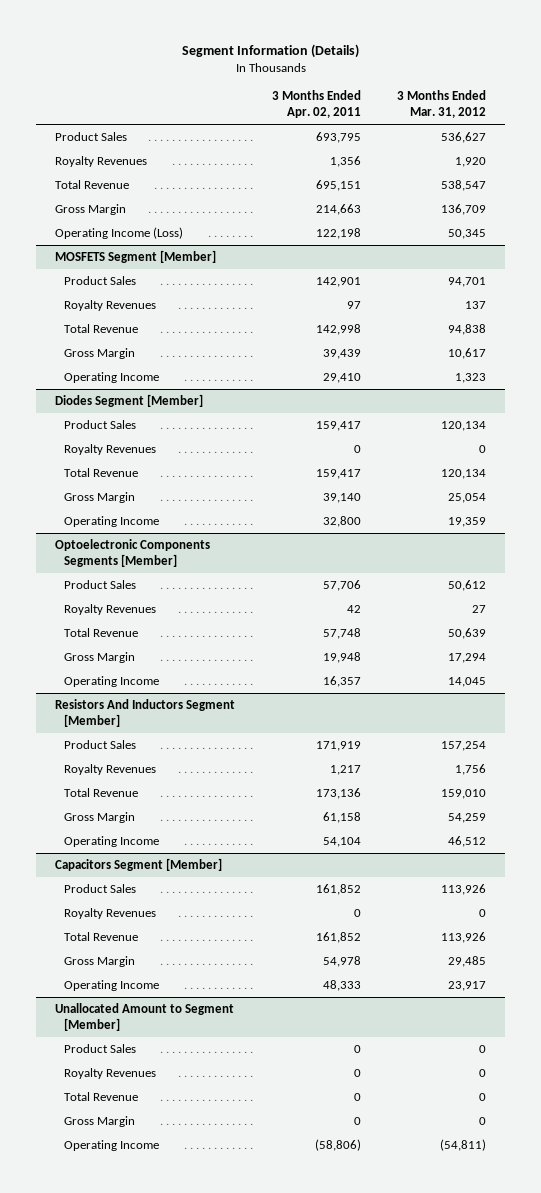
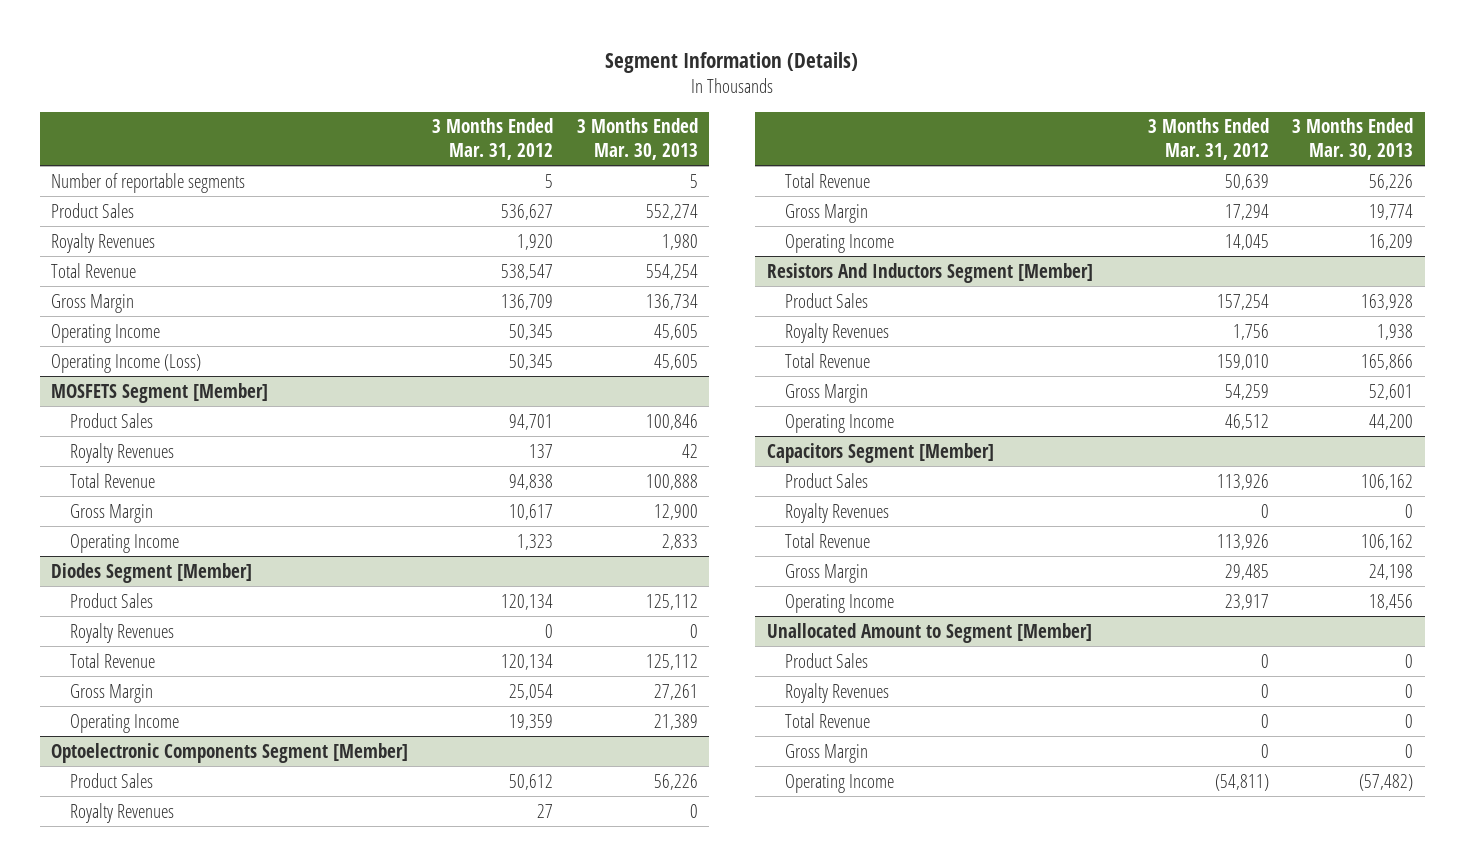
[271,90,361,119] 3 Months Ended Apr. 02, 2011 -> none
none -> [576,118,698,160] 3 Months Ended Mar. 30, 2013
none -> [51,172,246,193] Number of reportable segments
none -> [51,323,161,343] Operating Income
[54,538,210,567] Optoelectronic Components Segments [Member] -> [51,742,409,763] Optoelectronic Components Segment [Member]

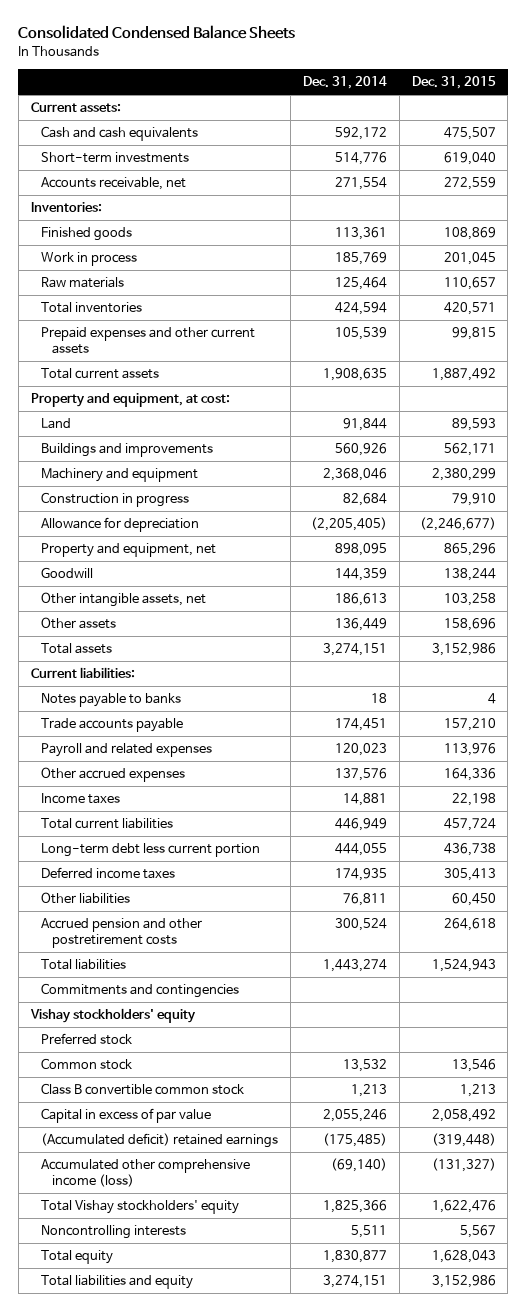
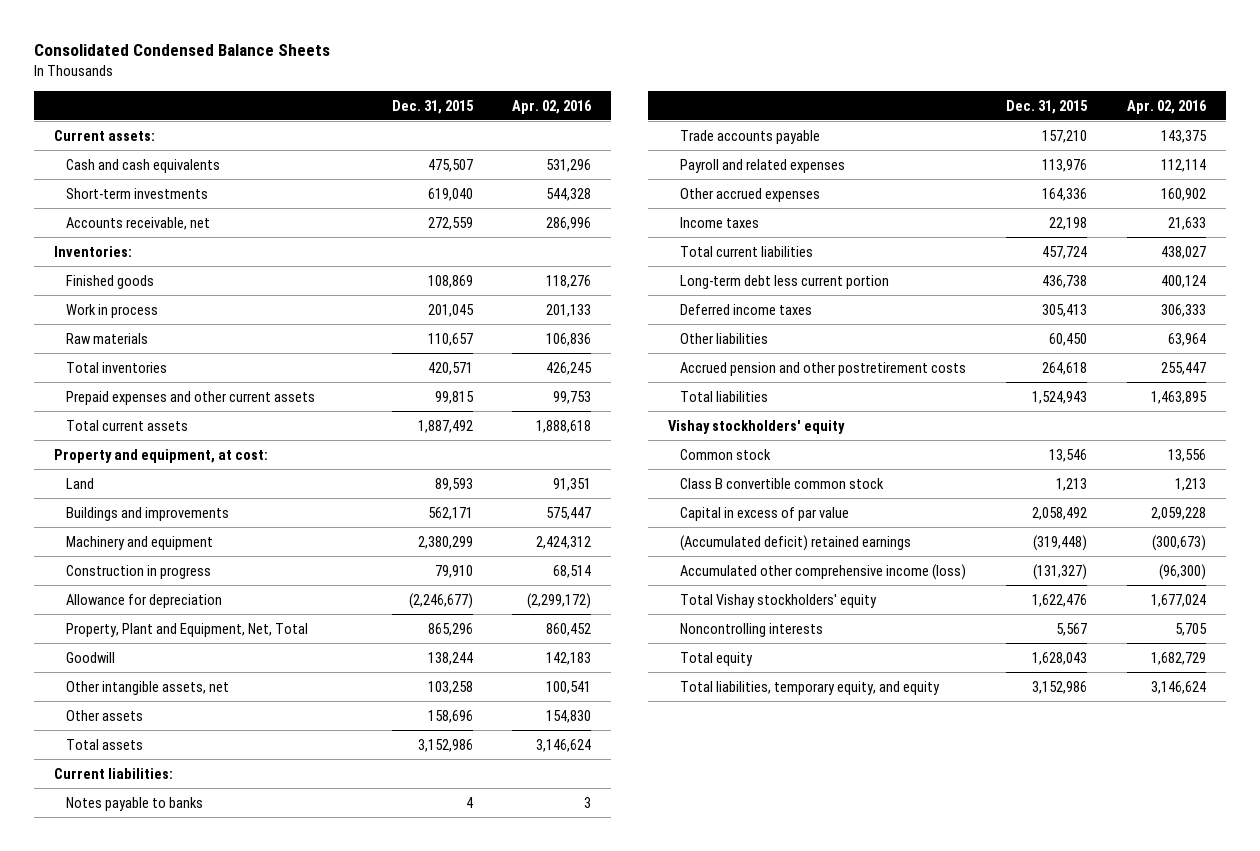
[302,76,387,90] Dec. 31, 2014 -> none
none -> [512,99,593,114] Apr. 02, 2016
[41,543,217,558] Property and equipment, net -> [65,622,308,637] Property, Plant and Equipment, Net, Total
[41,983,240,999] Commitments and contingencies -> none
[41,1033,133,1046] Preferred stock -> none
[41,1275,194,1290] Total liabilities and equity -> [680,680,941,695] Total liabilities, temporary equity, and equity

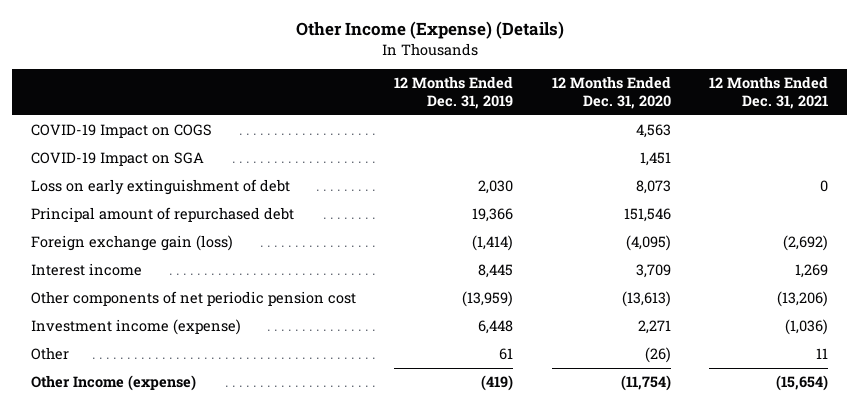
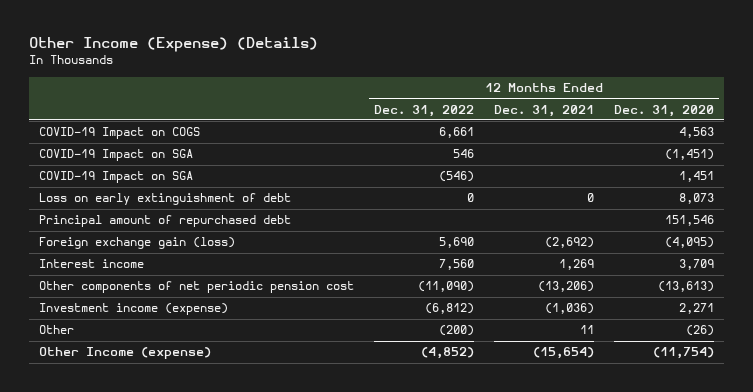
[394,76,514,110] 12 Months Ended Dec. 31, 2019 -> none
none -> [373,104,474,117] Dec. 31, 2022
none -> [38,149,193,162] COVID-19 Impact on SGA

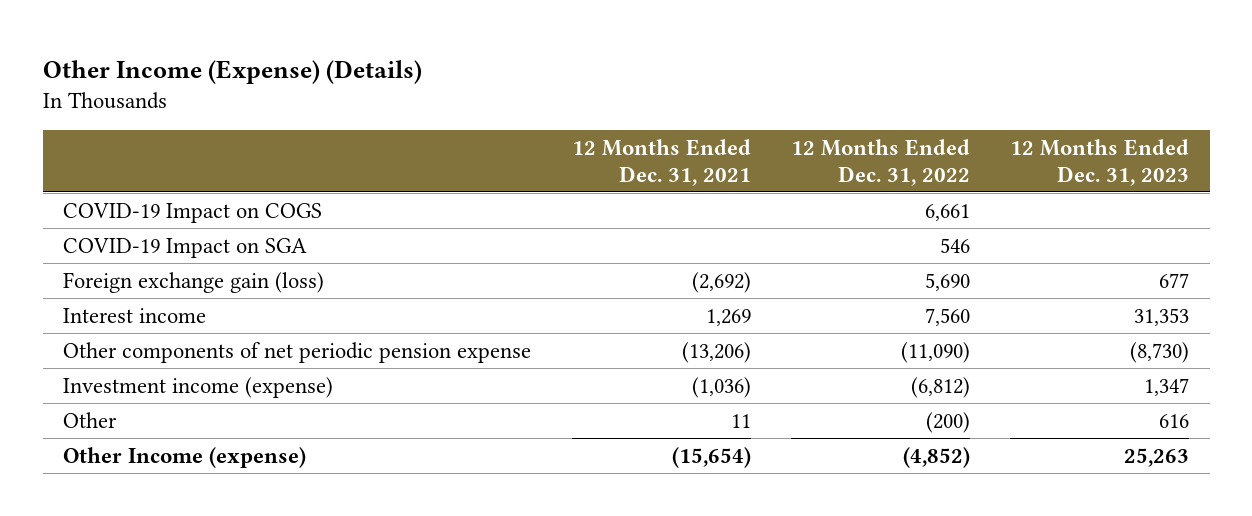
[614,104,715,117] Dec. 31, 2020 -> none
none -> [1010,138,1190,186] 12 Months Ended Dec. 31, 2023
[38,171,193,184] COVID-19 Impact on SGA -> none
[38,193,291,206] Loss on early extinguishment of debt -> none
[38,215,291,228] Principal amount of repurchased debt -> none
[38,281,354,294] Other components of net periodic pension cost -> [63,341,532,363] Other components of net periodic pension expense

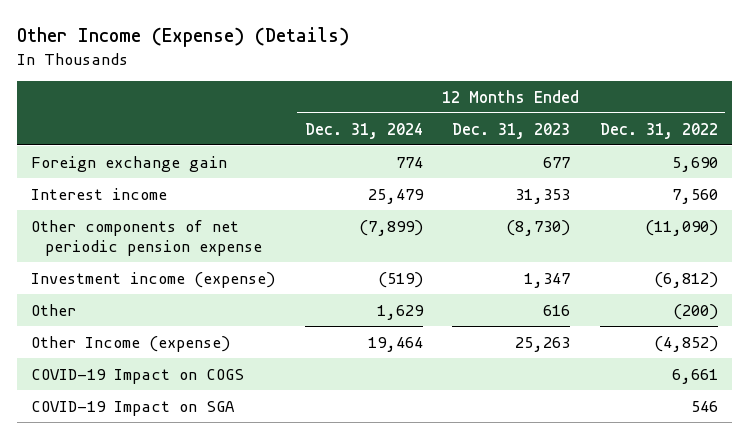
[571,138,751,186] 12 Months Ended Dec. 31, 2021 -> none
none -> [304,122,423,139] Dec. 31, 2024
[63,271,325,293] Foreign exchange gain (loss) -> [31,155,228,172] Foreign exchange gain
[63,202,323,223] COVID-19 Impact on COGS -> [31,368,245,384] COVID-19 Impact on COGS
[63,237,308,258] COVID-19 Impact on SGA -> [31,400,236,416] COVID-19 Impact on SGA

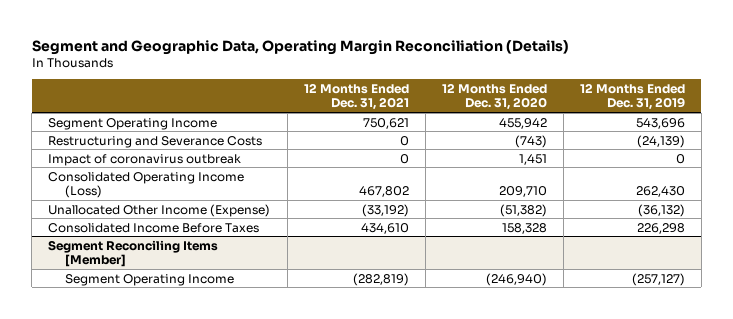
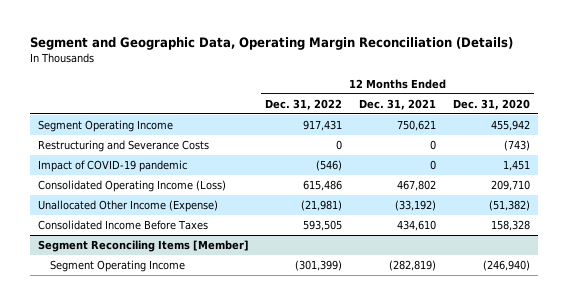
[579,82,685,111] 12 Months Ended Dec. 31, 2019 -> none
none -> [265,98,343,110] Dec. 31, 2022
[48,153,242,166] Impact of coronavirus outbreak -> [37,160,187,173] Impact of COVID-19 pandemic

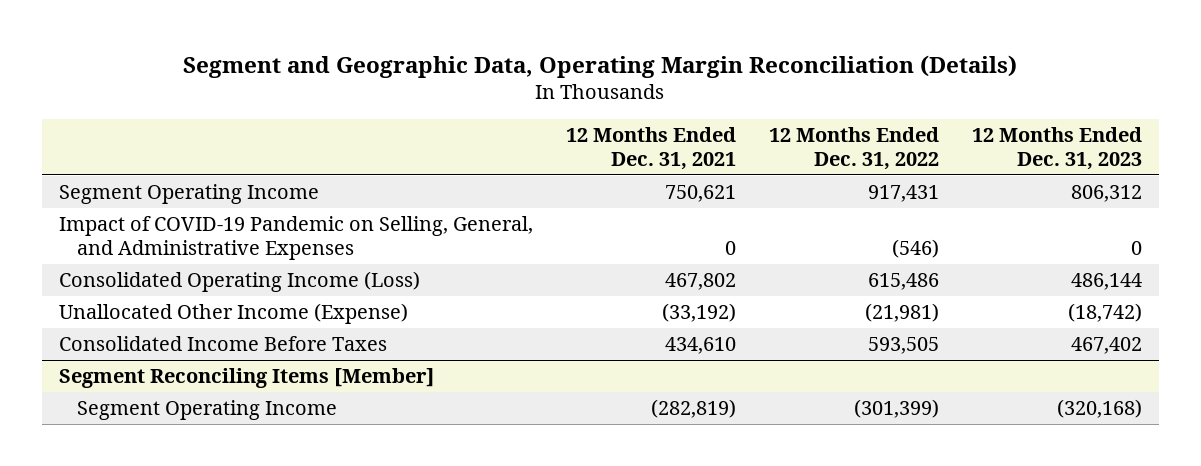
[452,98,530,110] Dec. 31, 2020 -> none
none -> [972,127,1143,170] 12 Months Ended Dec. 31, 2023
[37,140,209,153] Restructuring and Severance Costs -> none
[37,160,187,173] Impact of COVID-19 pandemic -> [58,216,533,260] Impact of COVID-19 Pandemic on Selling, General, and Administrative Expenses

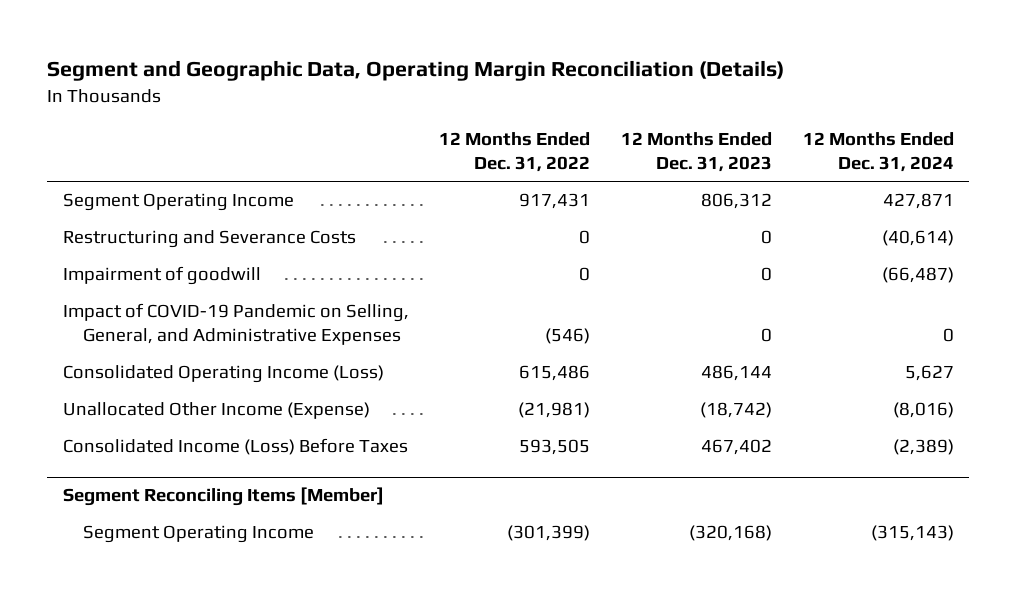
[565,127,736,170] 12 Months Ended Dec. 31, 2021 -> none
none -> [802,131,954,172] 12 Months Ended Dec. 31, 2024
none -> [62,230,356,249] Restructuring and Severance Costs
none -> [62,266,261,286] Impairment of goodwill
[58,336,387,352] Consolidated Income Before Taxes -> [62,438,408,456] Consolidated Income (Loss) Before Taxes

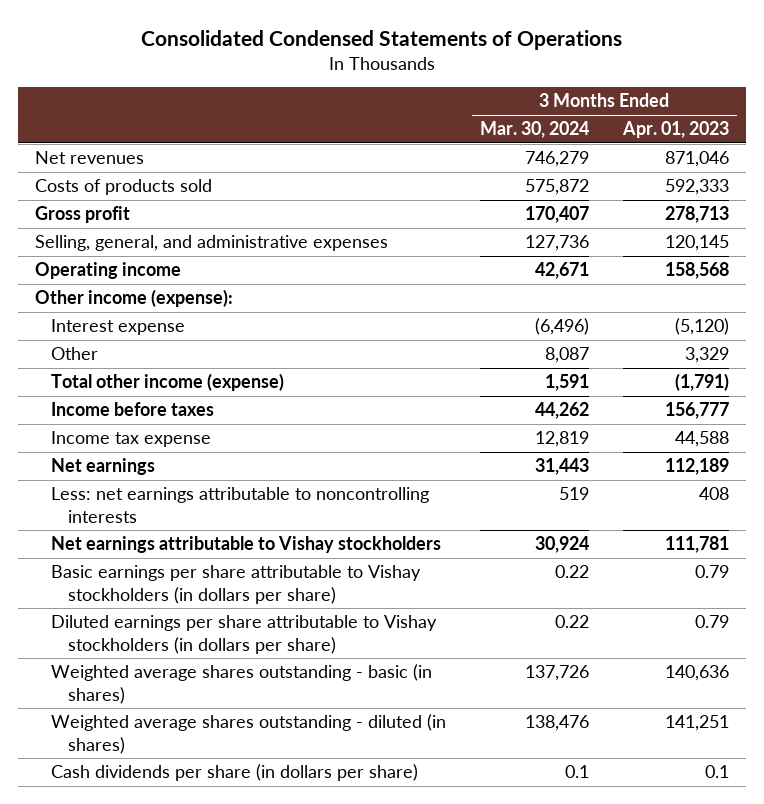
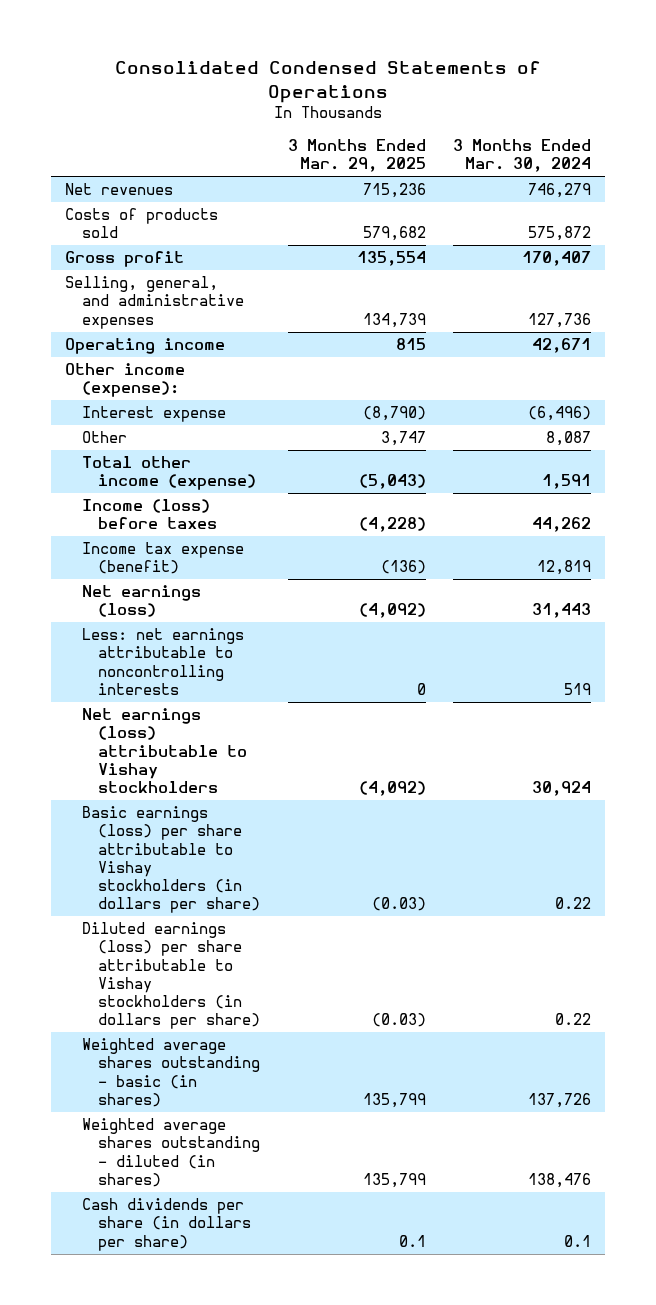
[621,121,729,139] Apr. 01, 2023 -> none
none -> [287,139,426,173] 3 Months Ended Mar. 29, 2025
[51,402,215,417] Income before taxes -> [81,499,218,530] Income (loss) before taxes
[51,431,212,448] Income tax expense -> [81,542,244,575] Income tax expense (benefit)
[51,458,156,476] Net earnings -> [81,585,201,618] Net earnings (loss)
[51,536,442,554] Net earnings attributable to Vishay stockholders -> [81,708,248,794] Net earnings (loss) attributable to Vishay stockholders
[51,565,422,604] Basic earnings per share attributable to Vishay stockholders (in dollars per share) -> [81,806,261,914] Basic earnings (loss) per share attributable to Vishay stockholders (in dollars per share)
[51,615,438,654] Diluted earnings per share attributable to Vishay stockholders (in dollars per share) -> [81,922,261,1030] Diluted earnings (loss) per share attributable to Vishay stockholders (in dollars per share)

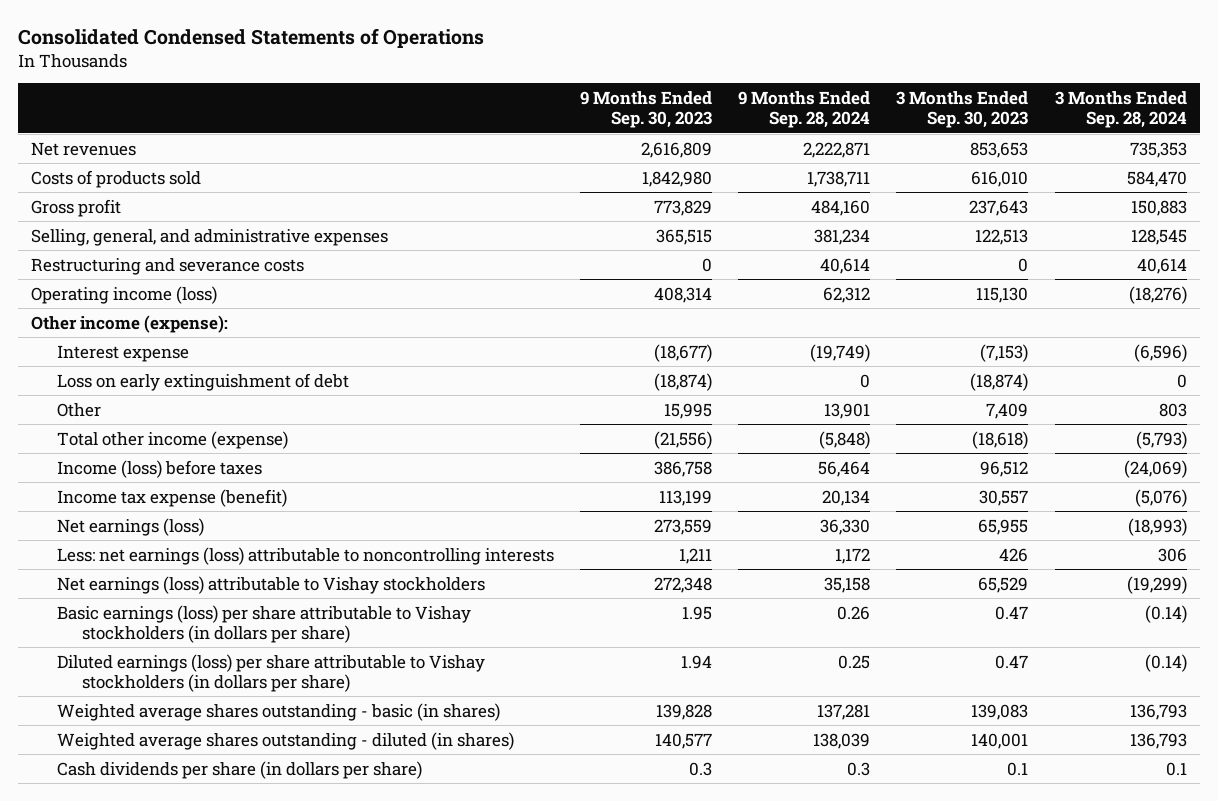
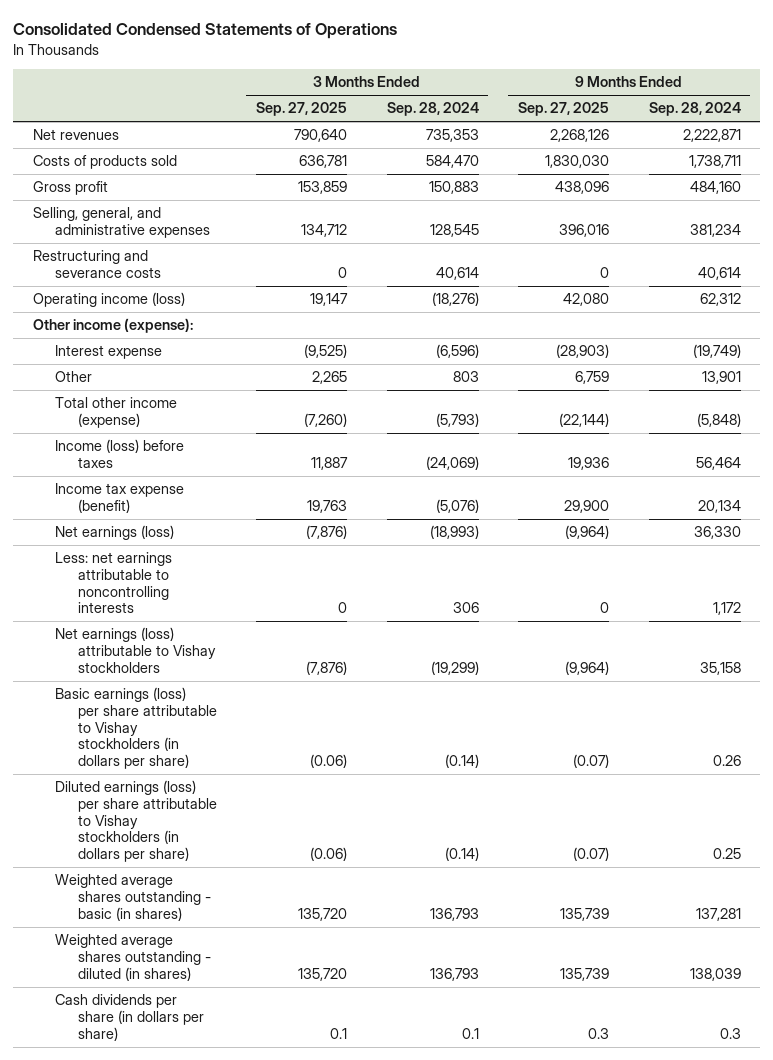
[579,90,712,129] 9 Months Ended Sep. 30, 2023 -> none
[896,90,1029,129] 3 Months Ended Sep. 30, 2023 -> none
none -> [256,102,348,117] Sep. 27, 2025
none -> [518,102,610,117] Sep. 27, 2025
[56,372,349,391] Loss on early extinguishment of debt -> none
[56,546,554,565] Less: net earnings (loss) attributable to noncontrolling interests -> [55,552,173,614] Less: net earnings attributable to noncontrolling interests

